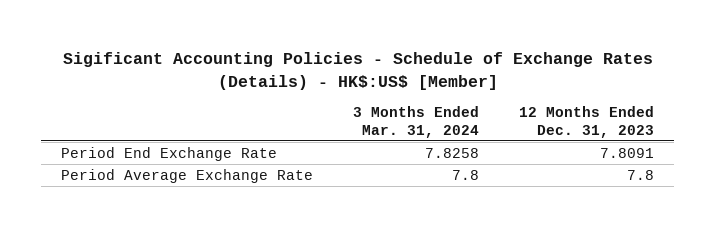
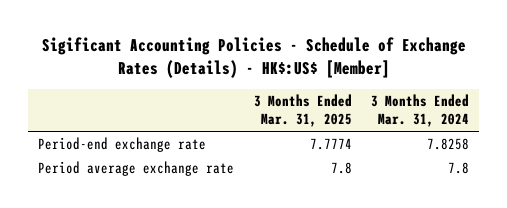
[519,105,655,138] 12 Months Ended Dec. 31, 2023 -> none
none -> [253,94,352,128] 3 Months Ended Mar. 31, 2025
[61,146,278,161] Period End Exchange Rate -> [38,137,207,153] Period-end exchange rate
[61,168,314,183] Period Average Exchange Rate -> [38,161,235,177] Period average exchange rate

